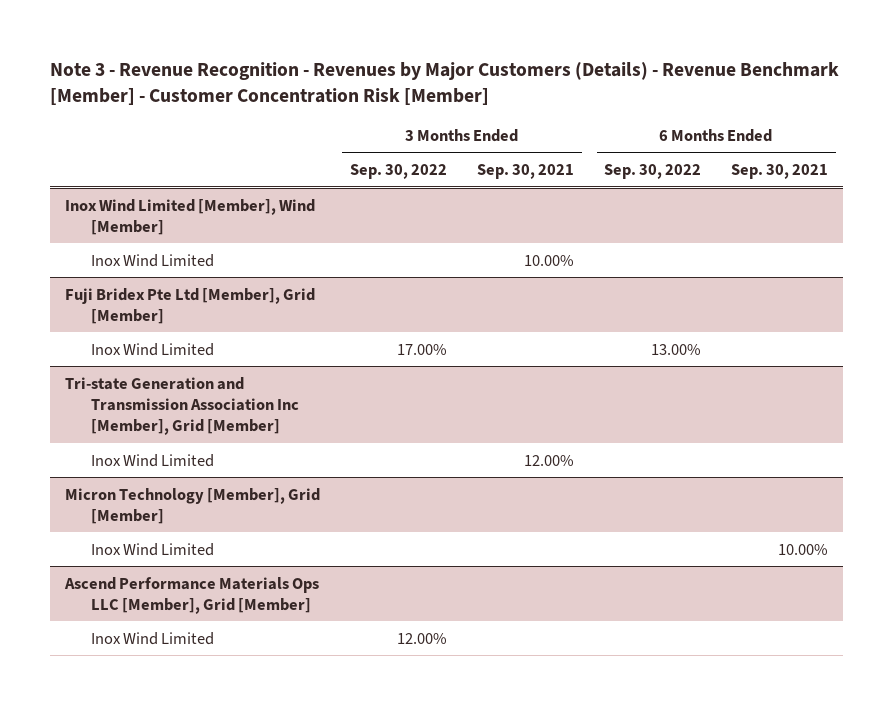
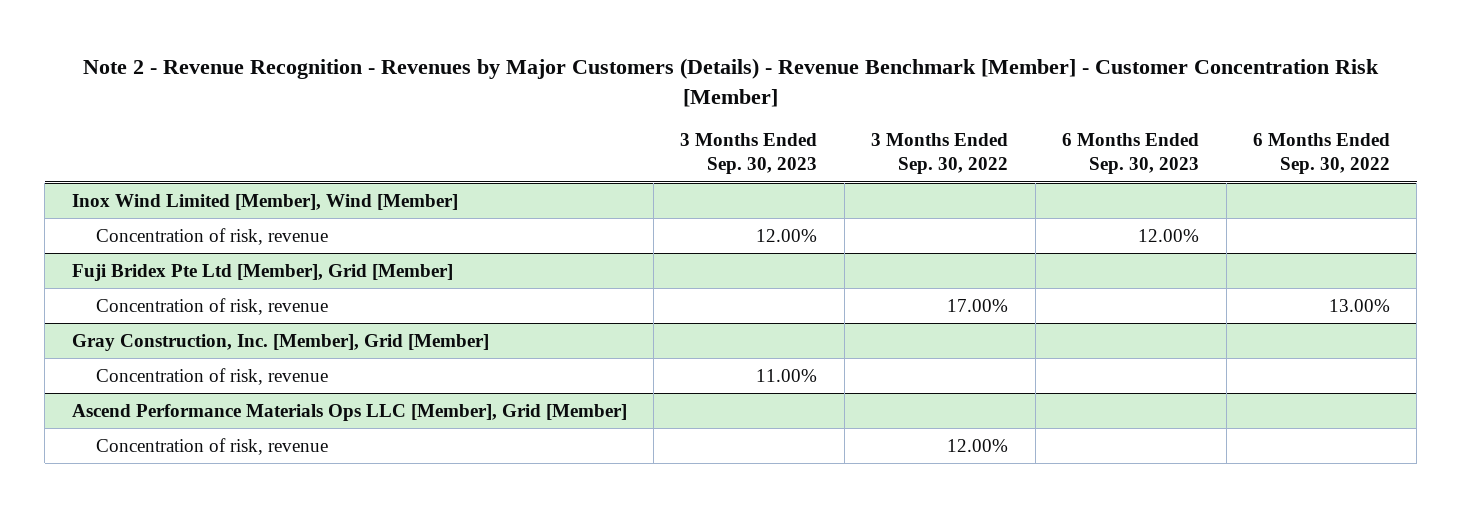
[49,61,839,105] Note 3 - Revenue Recognition - Revenues by Major Customers (Details) - Revenue Benchmark [Member] - Customer Concentration Risk [Member] -> [82,58,1379,107] Note 2 - Revenue Recognition - Revenues by Major Customers (Details) - Revenue Benchmark [Member] - Customer Concentration Risk [Member]
[477,164,575,180] Sep. 30, 2021 -> none
[731,164,829,180] Sep. 30, 2021 -> none
none -> [680,133,818,175] 3 Months Ended Sep. 30, 2023
none -> [1062,133,1200,175] 6 Months Ended Sep. 30, 2023
[90,253,214,267] Inox Wind Limited -> [96,227,329,245] Concentration of risk, revenue
[64,376,299,436] Tri-state Generation and Transmission Association Inc [Member], Grid [Member] -> none
[90,453,214,467] Inox Wind Limited -> none
[64,487,320,524] Micron Technology [Member], Grid [Member] -> none
[90,542,214,556] Inox Wind Limited -> none
[90,342,214,356] Inox Wind Limited -> [96,297,329,315] Concentration of risk, revenue
none -> [71,333,489,351] Gray Construction, Inc. [Member], Grid [Member]
none -> [96,367,329,385] Concentration of risk, revenue
[90,631,214,645] Inox Wind Limited -> [96,437,329,455] Concentration of risk, revenue

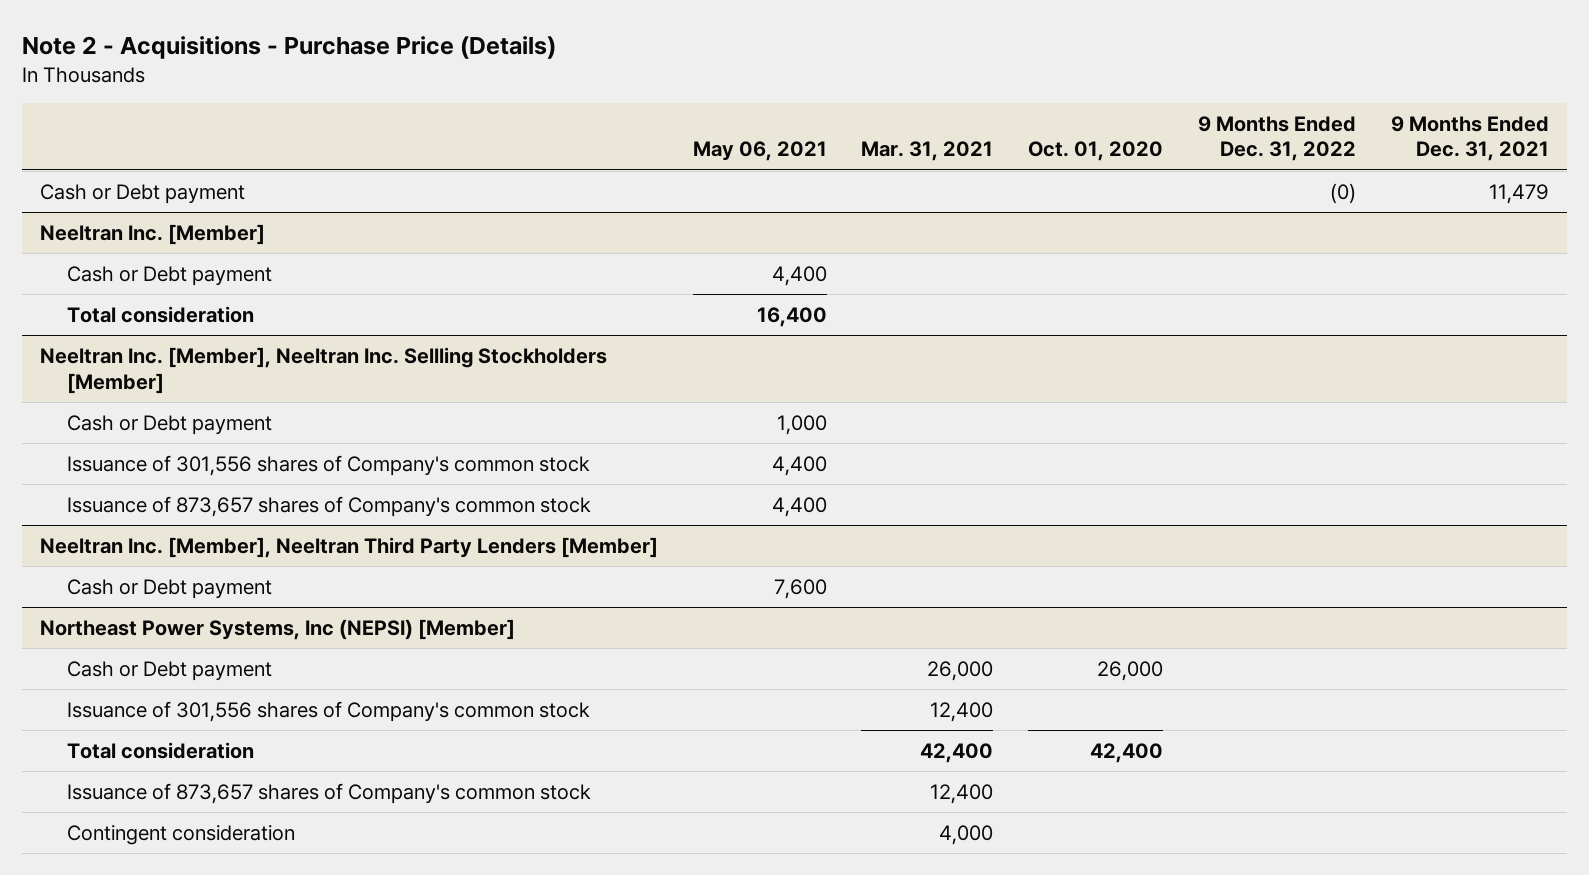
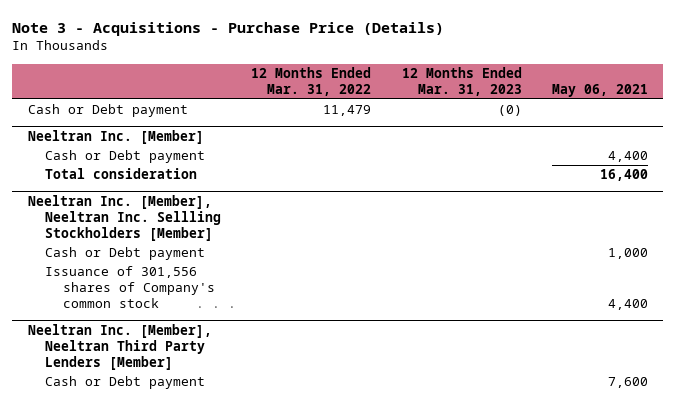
[22,36,557,60] Note 2 - Acquisitions - Purchase Price (Details) -> [12,21,445,36] Note 3 - Acquisitions - Purchase Price (Details)
[861,141,994,162] Mar. 31, 2021 -> none
[1028,141,1164,162] Oct. 01, 2020 -> none
[1198,115,1357,162] 9 Months Ended Dec. 31, 2022 -> none
[1391,115,1550,162] 9 Months Ended Dec. 31, 2021 -> none
none -> [251,66,372,96] 12 Months Ended Mar. 31, 2022
none -> [401,66,522,96] 12 Months Ended Mar. 31, 2023
[66,496,591,518] Issuance of 873,657 shares of Company's common stock -> none
[39,619,515,641] Northeast Power Systems, Inc (NEPSI) [Member] -> none
[66,661,272,682] Cash or Debt payment -> none
[66,701,590,723] Issuance of 301,556 shares of Company's common stock -> none
[66,742,254,760] Total consideration -> none
[66,783,591,805] Issuance of 873,657 shares of Company's common stock -> none
[66,825,295,846] Contingent consideration -> none

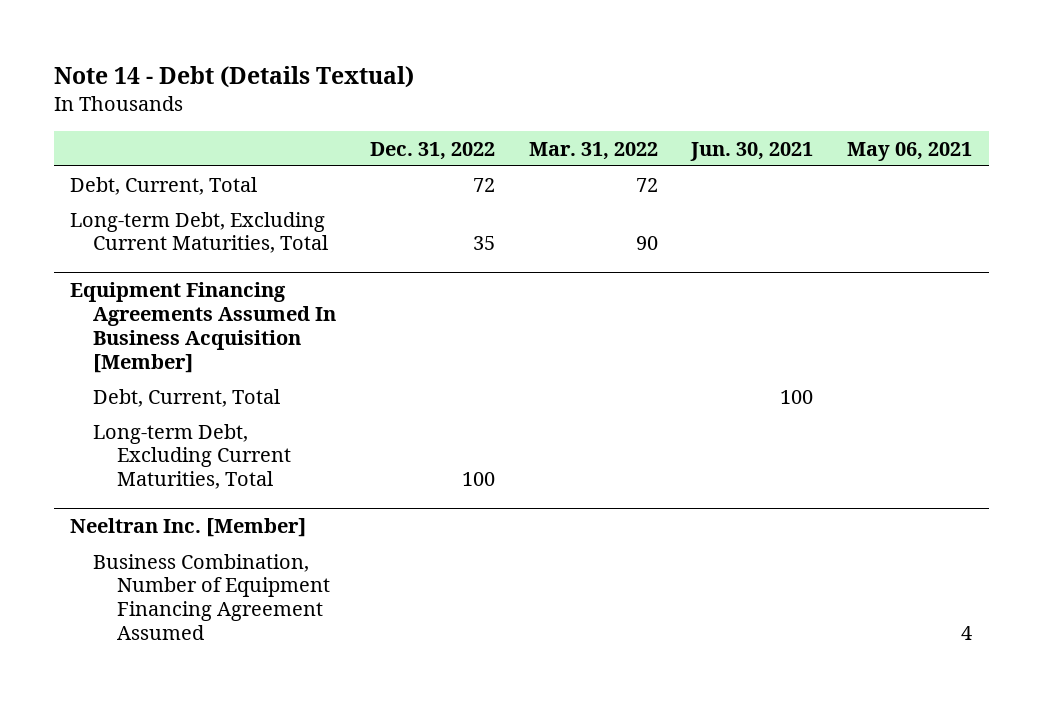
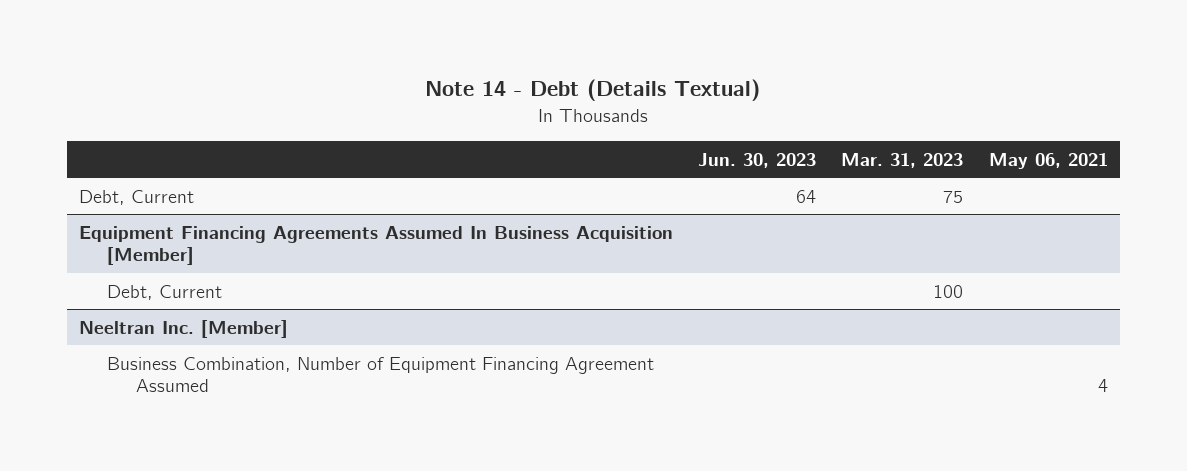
[370,141,496,160] Dec. 31, 2022 -> none
[528,141,658,160] Mar. 31, 2022 -> none
[690,141,814,161] Jun. 30, 2021 -> none
none -> [698,152,817,168] Jun. 30, 2023
none -> [841,152,964,168] Mar. 31, 2023
[70,211,329,254] Long-term Debt, Excluding Current Maturities, Total -> none
[70,176,258,195] Debt, Current, Total -> [79,189,195,205] Debt, Current
[93,423,291,490] Long-term Debt, Excluding Current Maturities, Total -> none
[93,388,281,407] Debt, Current, Total -> [107,284,223,300] Debt, Current

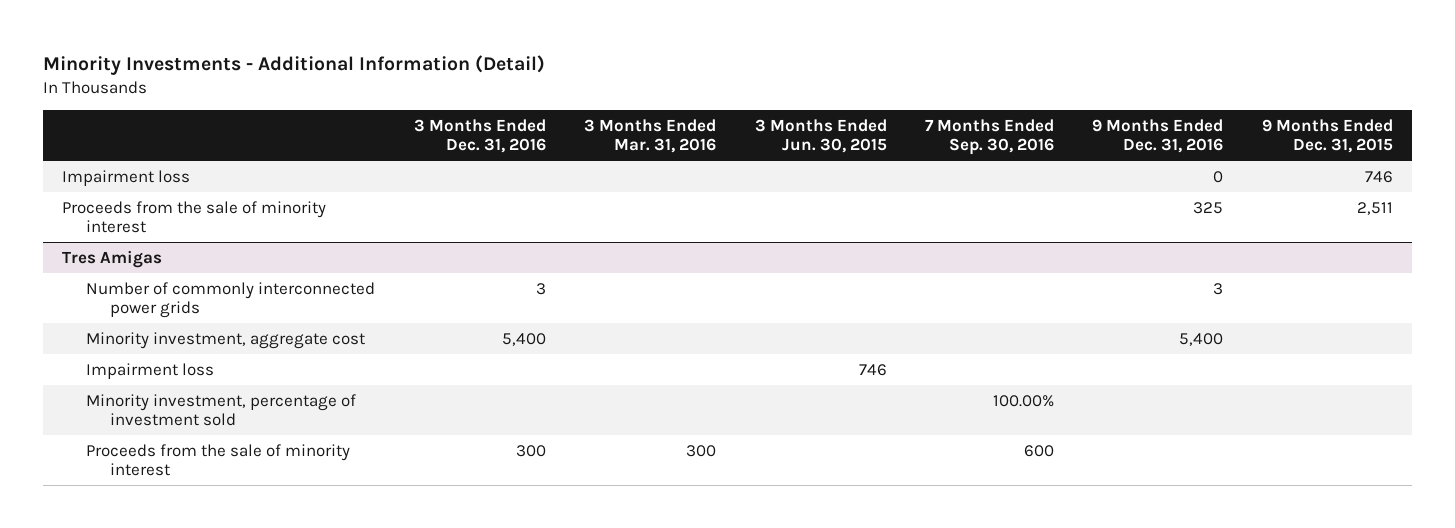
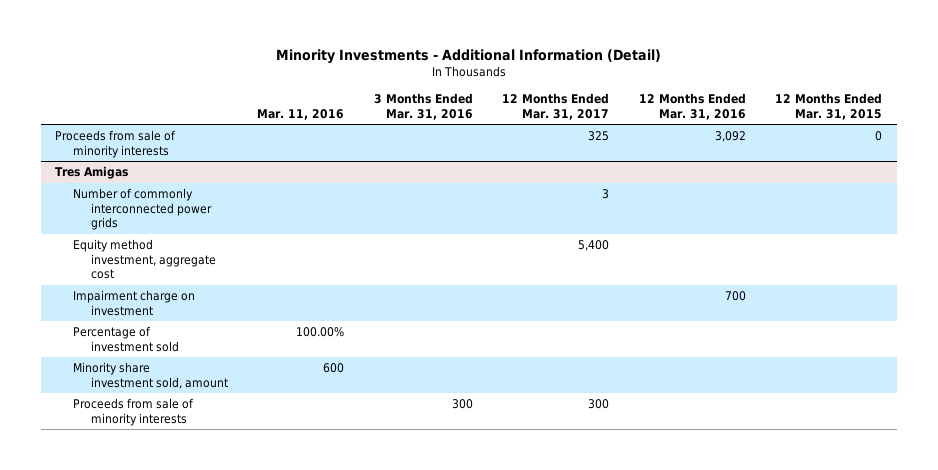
[413,118,546,154] 3 Months Ended Dec. 31, 2016 -> none
[754,118,887,154] 3 Months Ended Jun. 30, 2015 -> none
[925,118,1055,156] 7 Months Ended Sep. 30, 2016 -> none
[1092,118,1224,154] 9 Months Ended Dec. 31, 2016 -> none
[1261,118,1393,154] 9 Months Ended Dec. 31, 2015 -> none
none -> [257,108,345,120] Mar. 11, 2016
none -> [502,93,610,120] 12 Months Ended Mar. 31, 2017
none -> [638,93,746,120] 12 Months Ended Mar. 31, 2016
none -> [775,93,883,120] 12 Months Ended Mar. 31, 2015
[62,169,191,186] Impairment loss -> none
[62,200,327,234] Proceeds from the sale of minority interest -> [55,130,177,158] Proceeds from sale of minority interests
[86,362,215,379] Impairment loss -> none
[86,331,366,349] Minority investment, aggregate cost -> [73,239,217,280] Equity method investment, aggregate cost
none -> [73,290,196,316] Impairment charge on investment
[86,393,357,427] Minority investment, percentage of investment sold -> [73,326,180,352] Percentage of investment sold
none -> [73,362,229,389] Minority share investment sold, amount
[86,443,351,477] Proceeds from the sale of minority interest -> [73,398,195,426] Proceeds from sale of minority interests

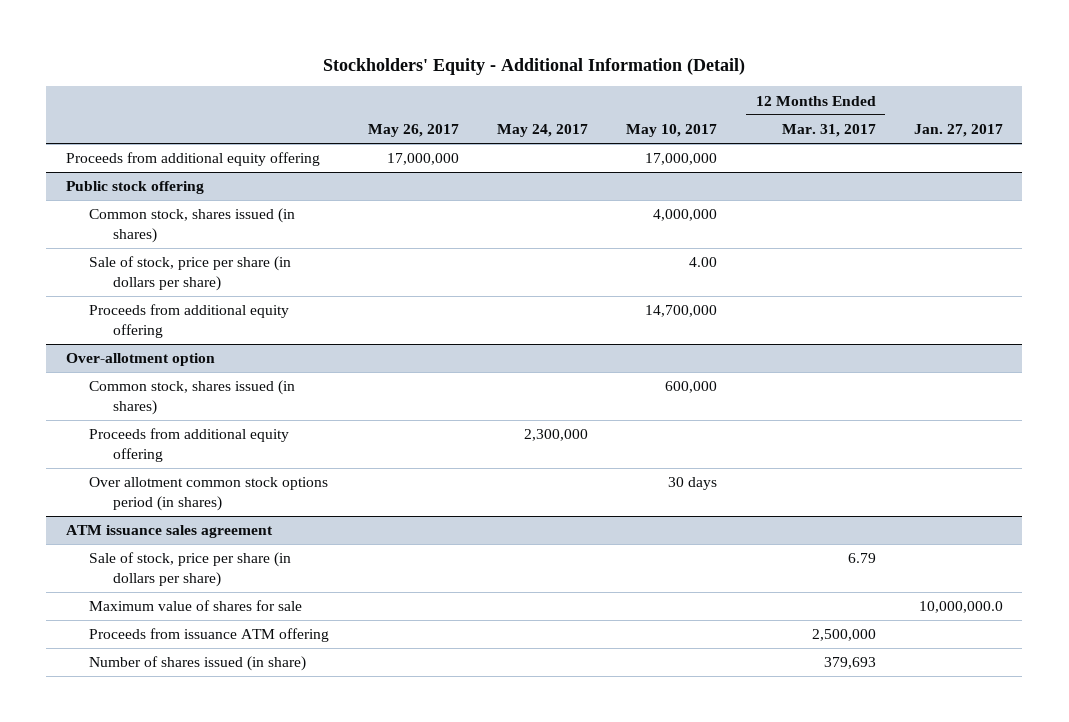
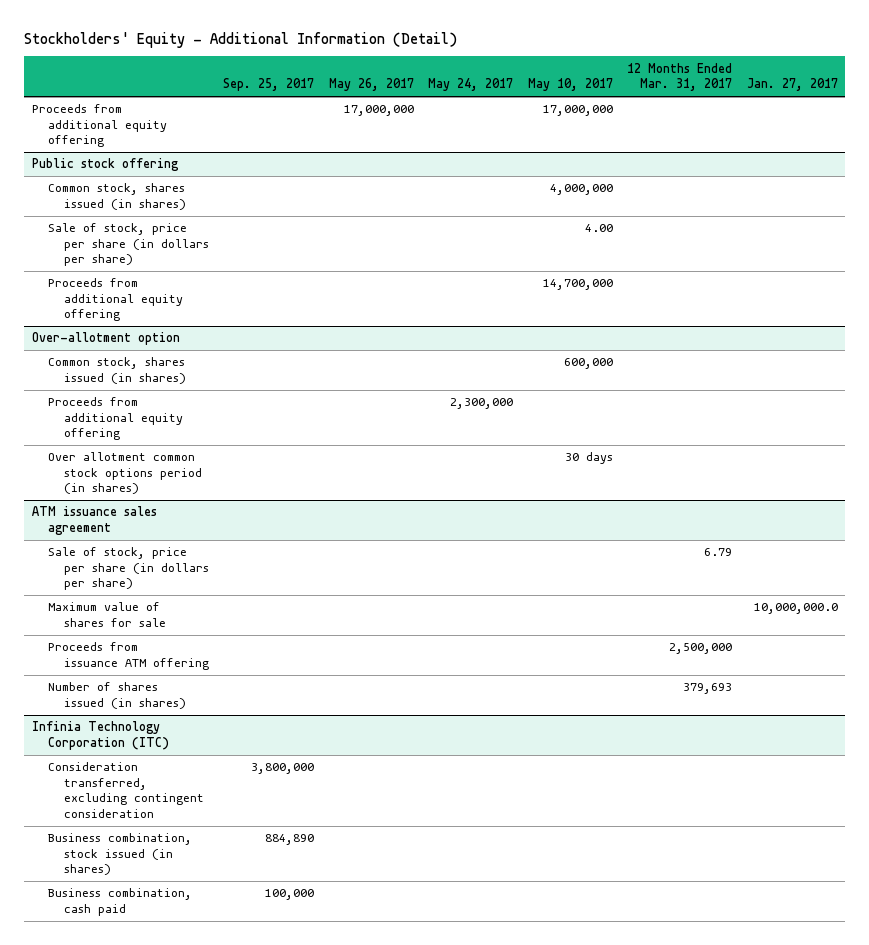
none -> [223,78,315,92] Sep. 25, 2017
[89,656,307,672] Number of shares issued (in share) -> [47,682,186,709] Number of shares issued (in shares)
none -> [31,721,169,750] Infinia Technology Corporation (ITC)
none -> [47,762,204,818] Consideration transferred, excluding contingent consideration
none -> [47,833,192,876] Business combination, stock issued (in shares)
none -> [47,888,192,916] Business combination, cash paid

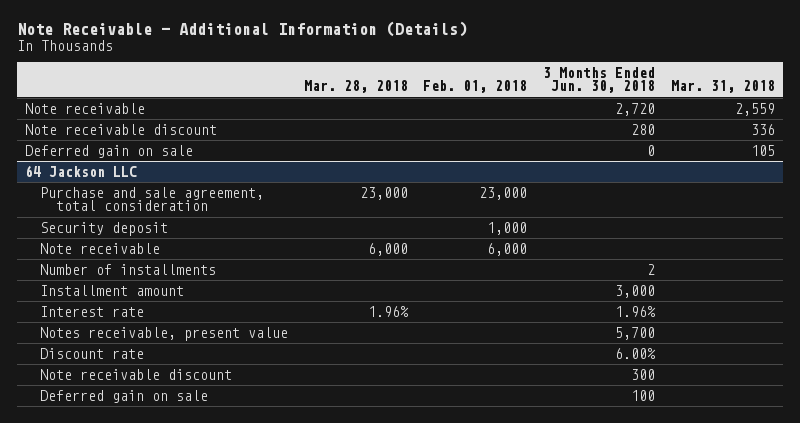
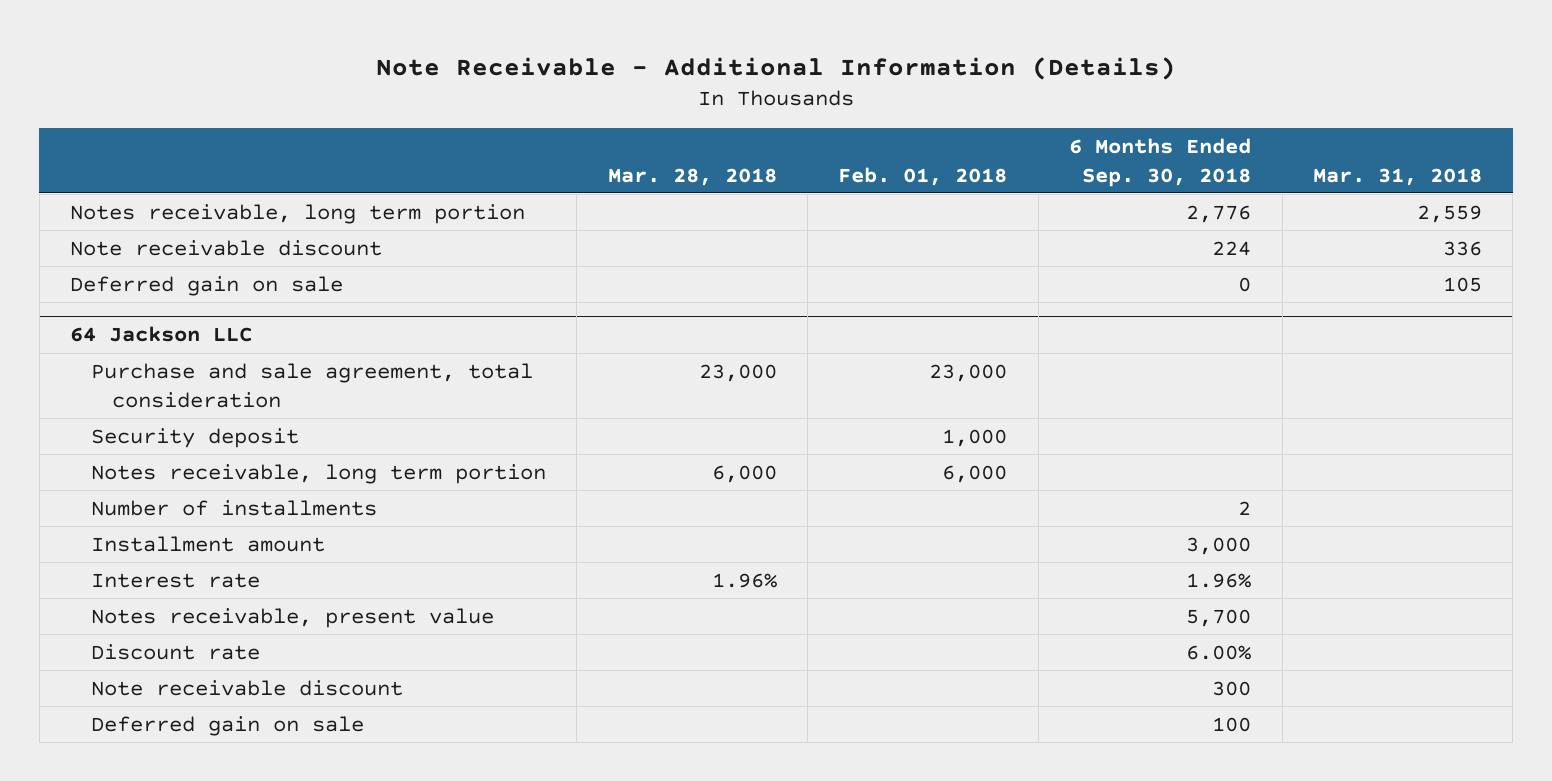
[543,66,656,94] 3 Months Ended Jun. 30, 2018 -> none
none -> [1069,137,1252,187] 6 Months Ended Sep. 30, 2018
[24,102,145,114] Note receivable -> [70,203,526,224] Notes receivable, long term portion
[40,242,161,254] Note receivable -> [91,463,547,484] Notes receivable, long term portion

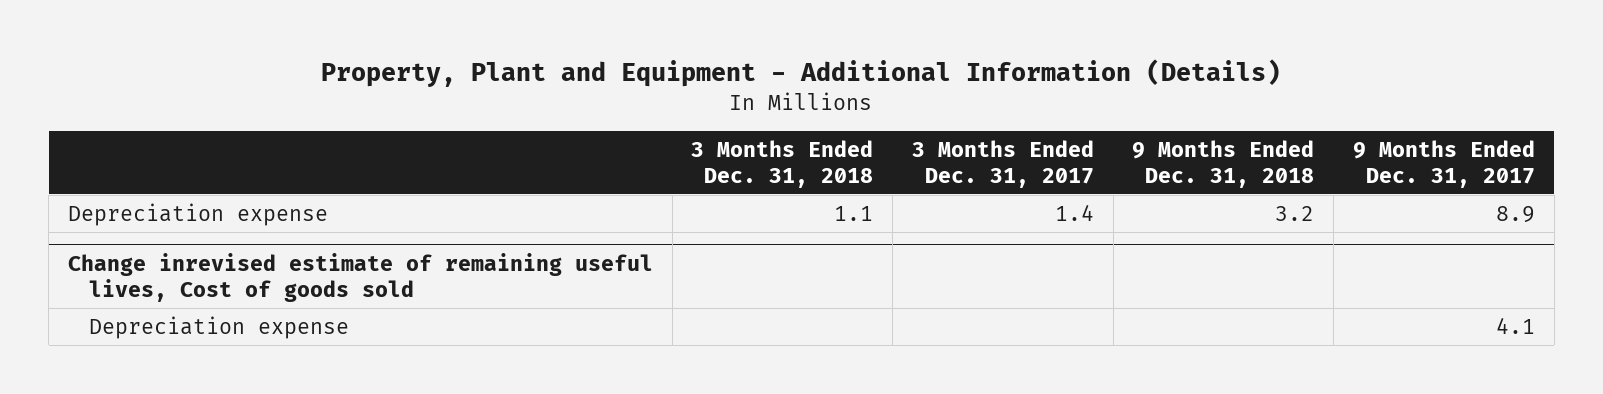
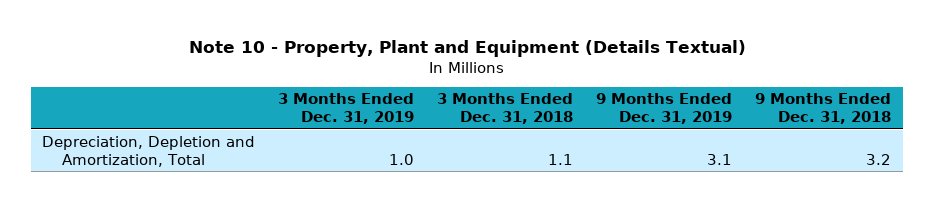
[321,59,1282,88] Property, Plant and Equipment - Additional Information (Details) -> [188,40,746,58] Note 10 - Property, Plant and Equipment (Details Textual)
[911,139,1094,188] 3 Months Ended Dec. 31, 2017 -> none
[1353,139,1536,188] 9 Months Ended Dec. 31, 2017 -> none
none -> [278,93,415,125] 3 Months Ended Dec. 31, 2019
none -> [596,93,733,125] 9 Months Ended Dec. 31, 2019
[67,252,653,302] Change inrevised estimate of remaining useful lives, Cost of goods sold -> none
[88,315,349,339] Depreciation expense -> none
[67,202,328,226] Depreciation expense -> [42,135,256,167] Depreciation, Depletion and Amortization, Total

